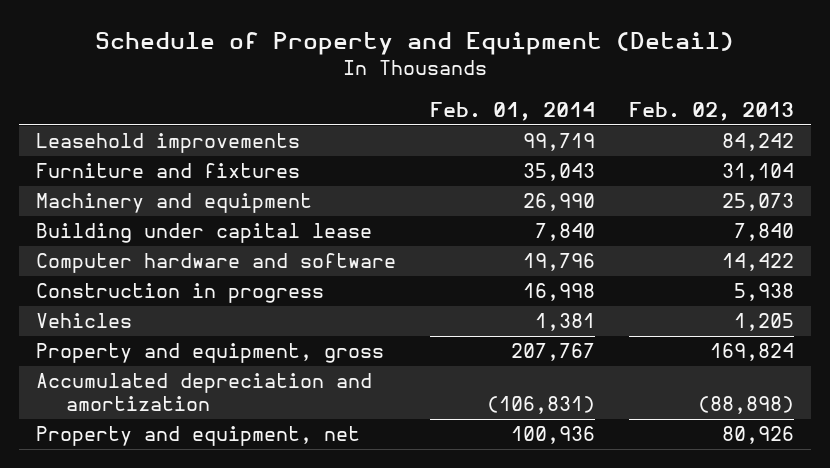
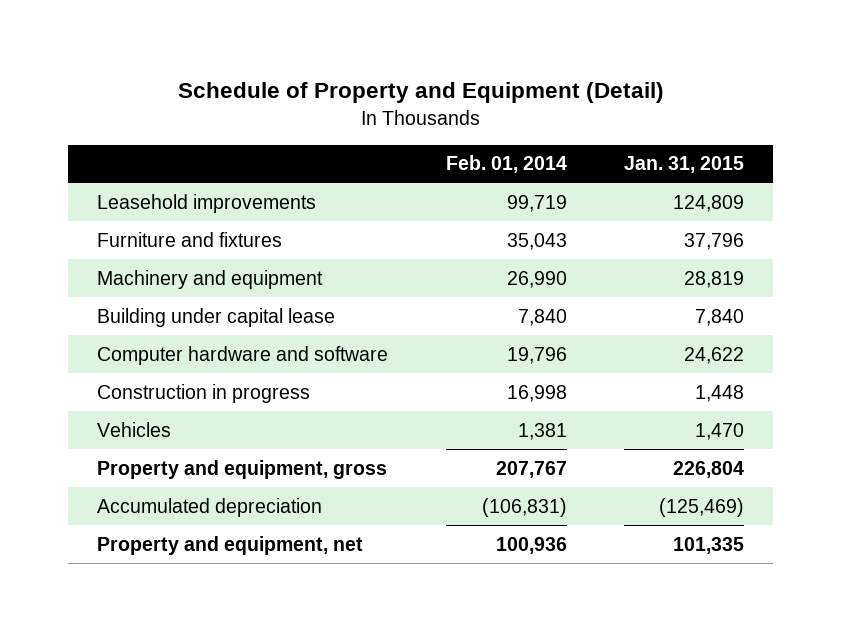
[628,101,794,121] Feb. 02, 2013 -> none
none -> [624,156,745,174] Jan. 31, 2015
[36,373,373,411] Accumulated depreciation and amortization -> [96,497,322,517] Accumulated depreciation

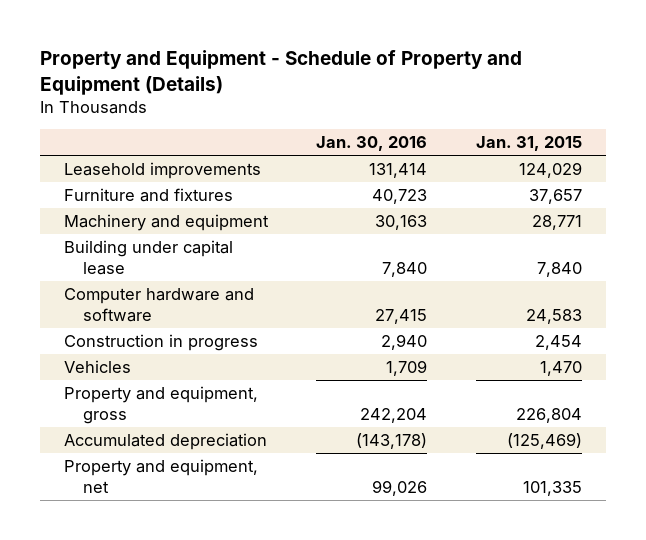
[177,82,664,104] Schedule of Property and Equipment (Detail) -> [39,50,522,95] Property and Equipment - Schedule of Property and Equipment (Details)
[445,155,567,174] Feb. 01, 2014 -> none
none -> [316,136,428,152] Jan. 30, 2016
[673,194,745,212] 124,809 -> [518,161,582,178] 124,029
[684,232,745,250] 37,796 -> [528,188,582,204] 37,657
[684,270,745,288] 28,819 -> [531,214,582,230] 28,771
[684,346,745,364] 24,622 -> [525,309,582,325] 24,583
[695,384,745,402] 1,448 -> [534,334,582,350] 2,454

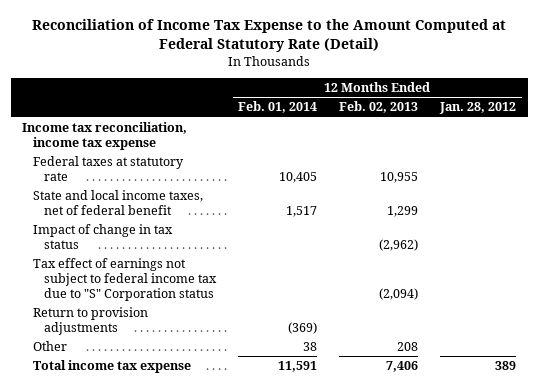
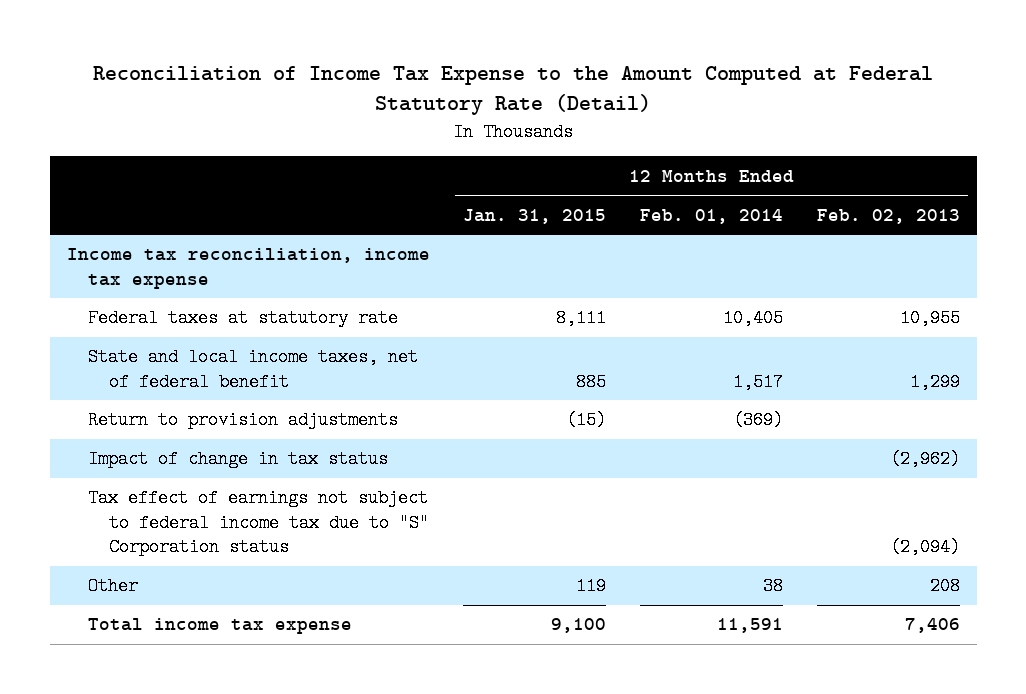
[439,102,517,115] Jan. 28, 2012 -> none
none -> [463,208,607,224] Jan. 31, 2015
[32,307,148,336] Return to provision adjustments -> [87,411,398,430] Return to provision adjustments

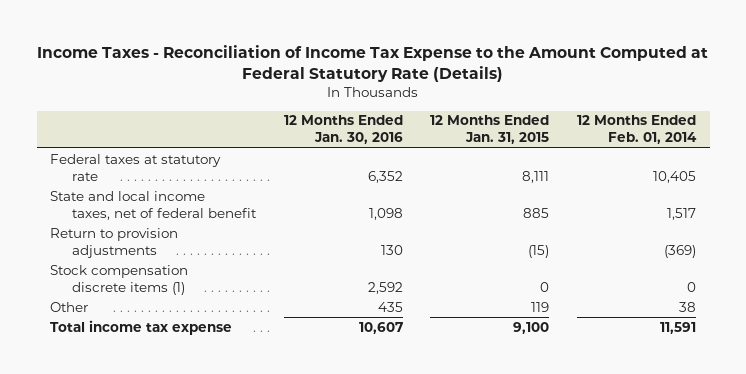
[93,66,934,116] Reconciliation of Income Tax Expense to the Amount Computed at Federal Statutory Rate (Detail) -> [37,44,709,82] Income Taxes - Reconciliation of Income Tax Expense to the Amount Computed at Federal Statutory Rate (Details)
[816,208,960,224] Feb. 02, 2013 -> none
none -> [283,115,403,145] 12 Months Ended Jan. 30, 2016
[66,248,430,289] Income tax reconciliation, income tax expense -> none
[87,450,388,469] Impact of change in tax status -> none
[87,489,430,557] Tax effect of earnings not subject to federal income tax due to "S" Corporation status -> none
none -> [50,264,189,295] Stock compensation discrete items (1)

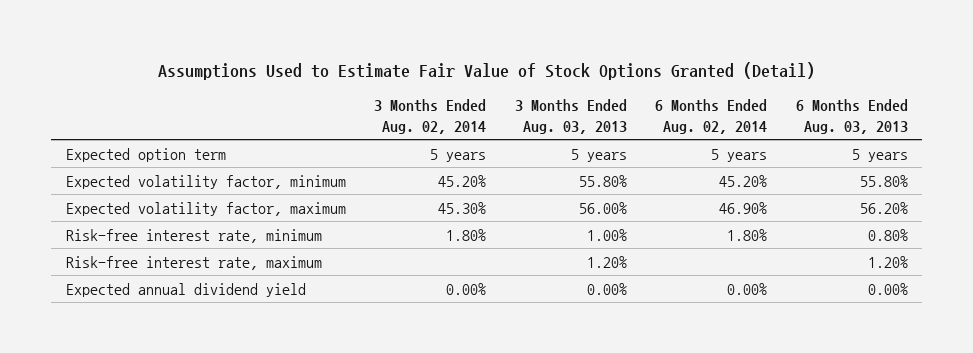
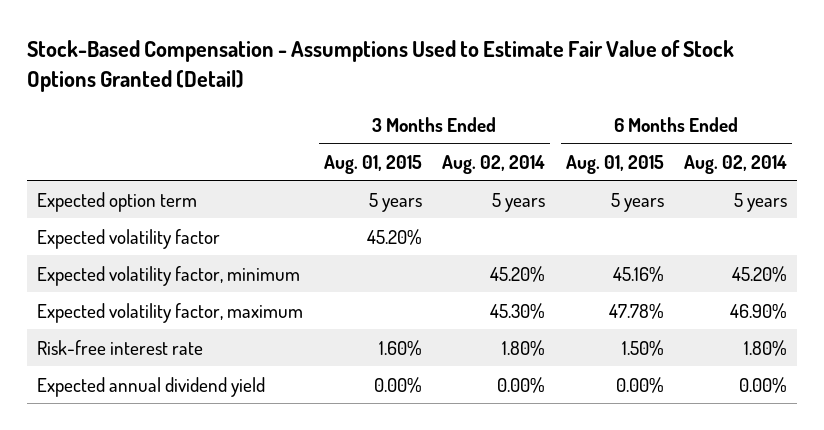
[157,61,815,80] Assumptions Used to Estimate Fair Value of Stock Options Granted (Detail) -> [27,39,735,92] Stock-Based Compensation - Assumptions Used to Estimate Fair Value of Stock Options Granted (Detail)
[514,99,627,134] 3 Months Ended Aug. 03, 2013 -> none
[795,99,908,134] 6 Months Ended Aug. 03, 2013 -> none
none -> [323,154,422,174] Aug. 01, 2015
none -> [565,154,664,174] Aug. 01, 2015
none -> [37,228,221,249] Expected volatility factor
[65,255,322,270] Risk-free interest rate, maximum -> none
[65,228,322,243] Risk-free interest rate, minimum -> [37,339,204,355] Risk-free interest rate

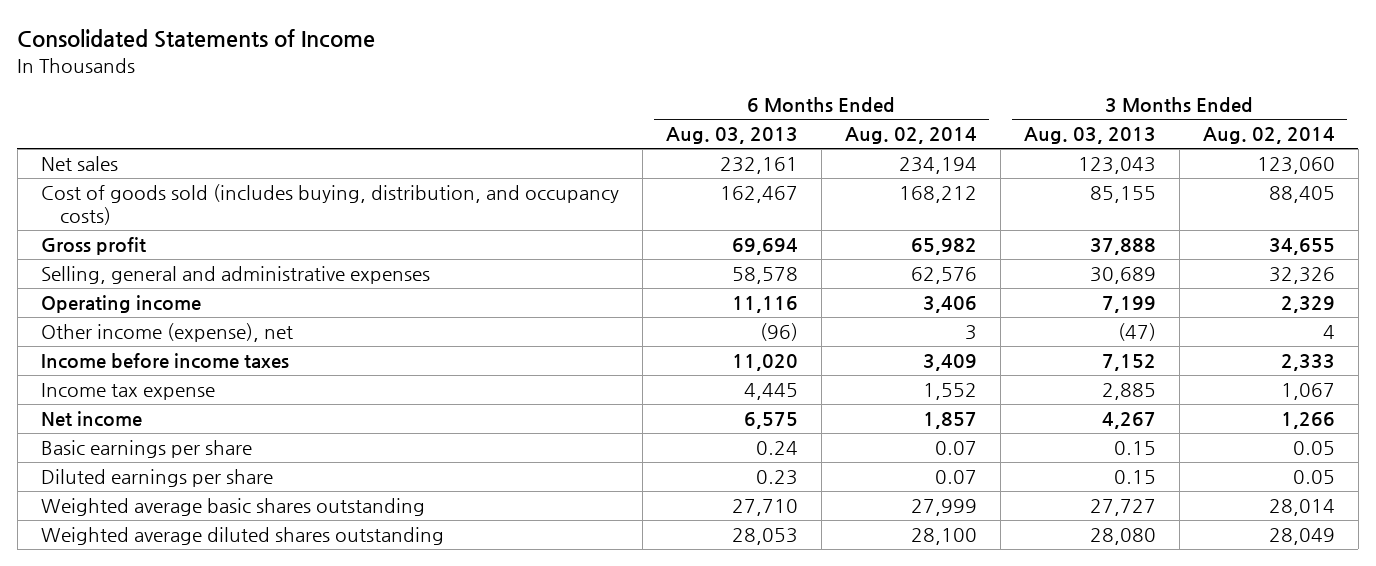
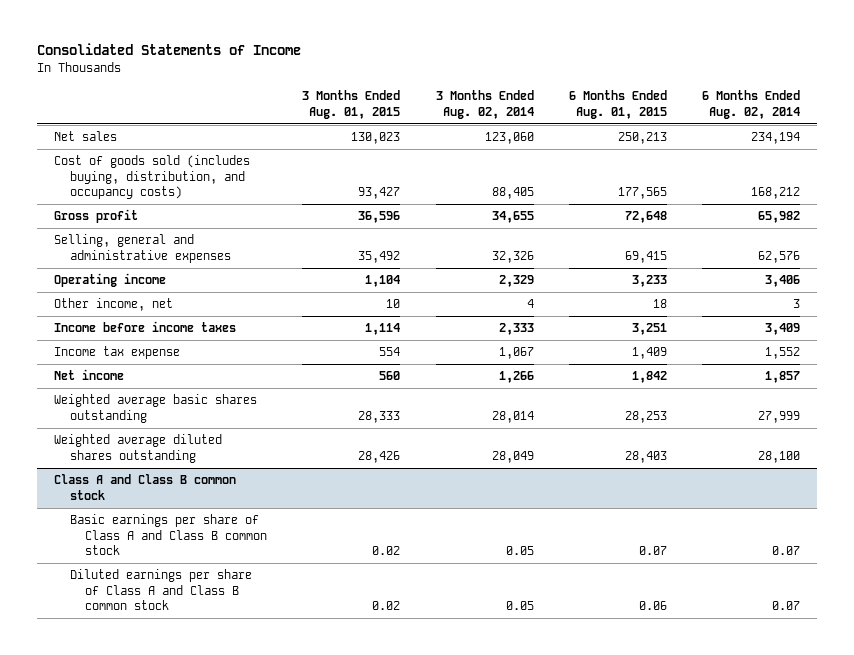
[665,127,798,145] Aug. 03, 2013 -> none
[1023,127,1156,145] Aug. 03, 2013 -> none
none -> [302,90,401,119] 3 Months Ended Aug. 01, 2015
none -> [568,90,667,119] 6 Months Ended Aug. 01, 2015
[40,322,293,342] Other income (expense), net -> [54,298,174,312] Other income, net
[40,439,252,458] Basic earnings per share -> none
[40,468,273,487] Diluted earnings per share -> none
none -> [54,474,237,500] Class A and Class B common stock
none -> [69,514,268,556] Basic earnings per share of Class A and Class B common stock
none -> [69,569,252,611] Diluted earnings per share of Class A and Class B common stock

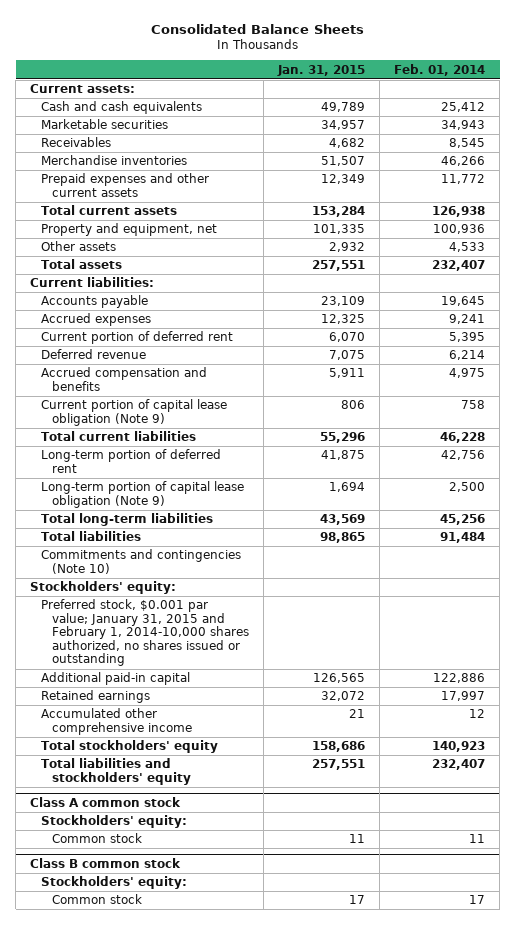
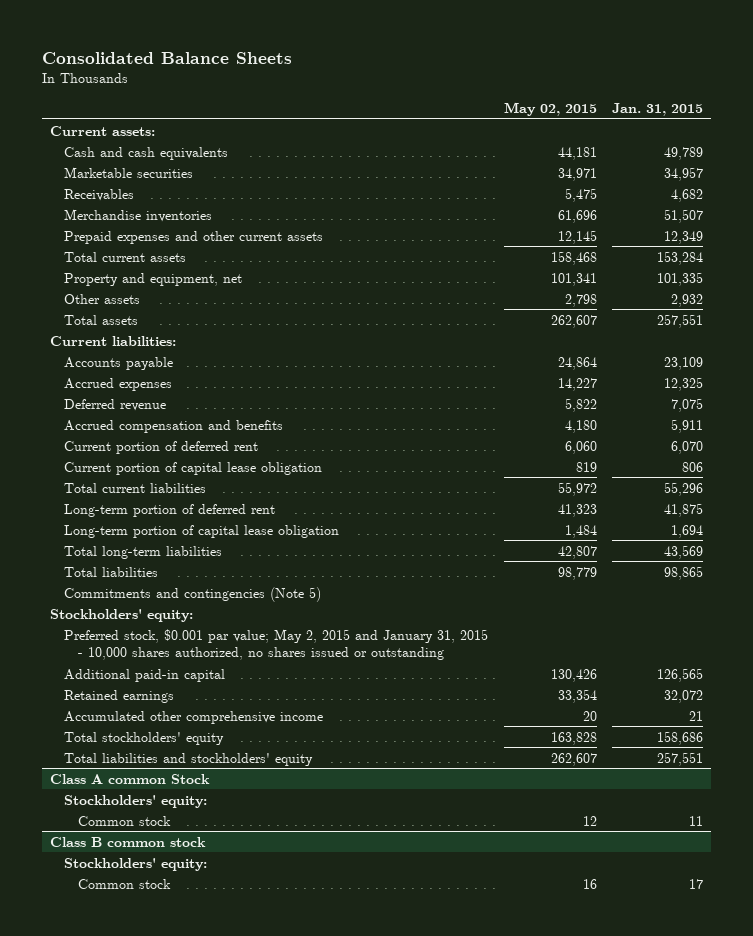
[393,63,485,76] Feb. 01, 2014 -> none
none -> [503,101,597,116] May 02, 2015
[41,331,234,345] Current portion of deferred rent -> [64,440,259,454] Current portion of deferred rent
[41,399,228,426] Current portion of capital lease obligation (Note 9) -> [64,461,323,475] Current portion of capital lease obligation
[41,481,245,508] Long-term portion of capital lease obligation (Note 9) -> [64,524,340,538] Long-term portion of capital lease obligation
[41,549,242,574] Commitments and contingencies (Note 10) -> [64,586,322,602] Commitments and contingencies (Note 5)
[41,599,249,667] Preferred stock, $0.001 par value; January 31, 2015 and February 1, 2014-10,000 shares authorized, no shares issued or outstanding -> [64,628,489,660] Preferred stock, $0.001 par value; May 2, 2015 and January 31, 2015 - 10,000 shares authorized, no shares issued or outstanding
[30,797,182,808] Class A common stock -> [49,773,210,784] Class A common Stock

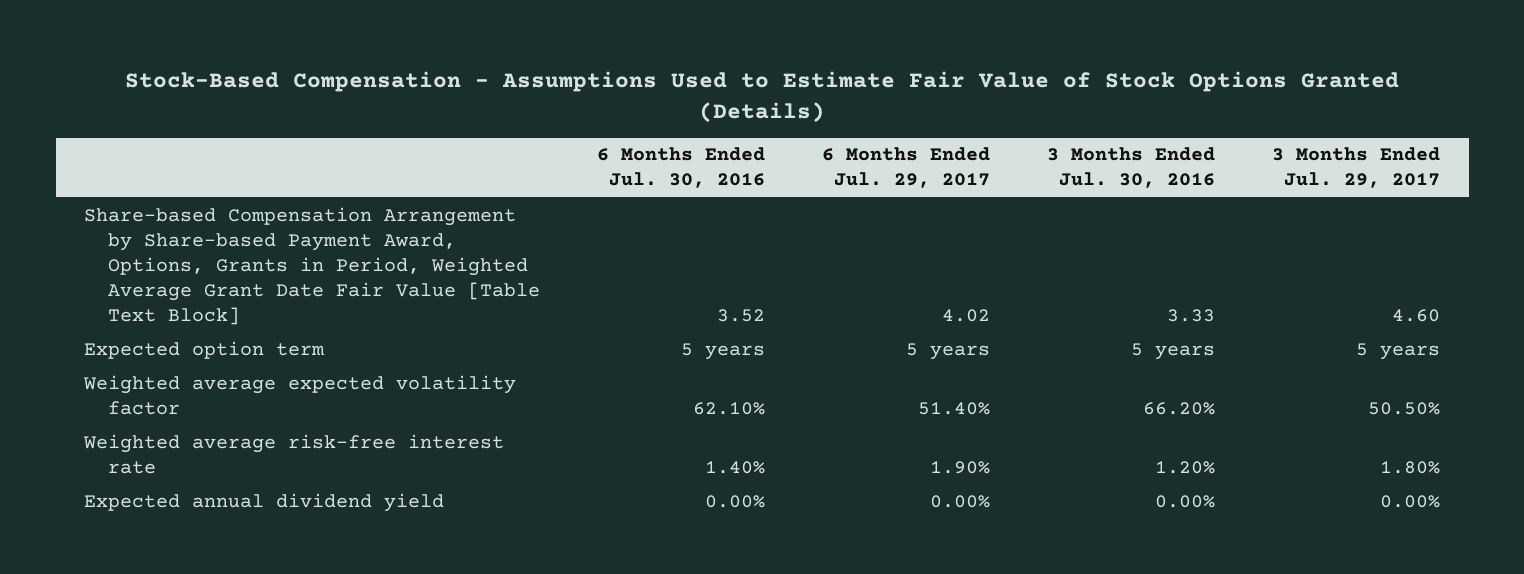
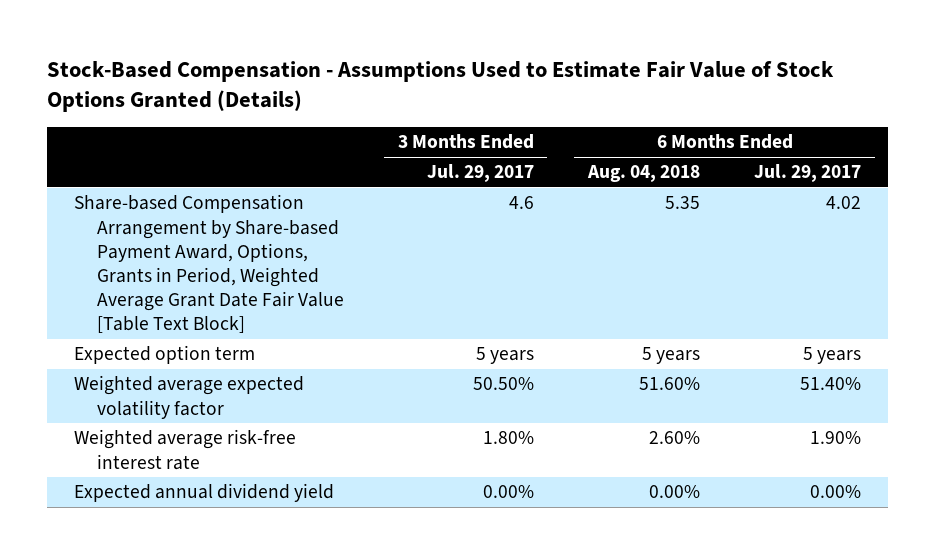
[596,147,765,189] 6 Months Ended Jul. 30, 2016 -> none
[1047,147,1216,189] 3 Months Ended Jul. 30, 2016 -> none
none -> [586,165,700,183] Aug. 04, 2018
[1392,308,1441,322] 4.60 -> [508,196,534,210] 4.6

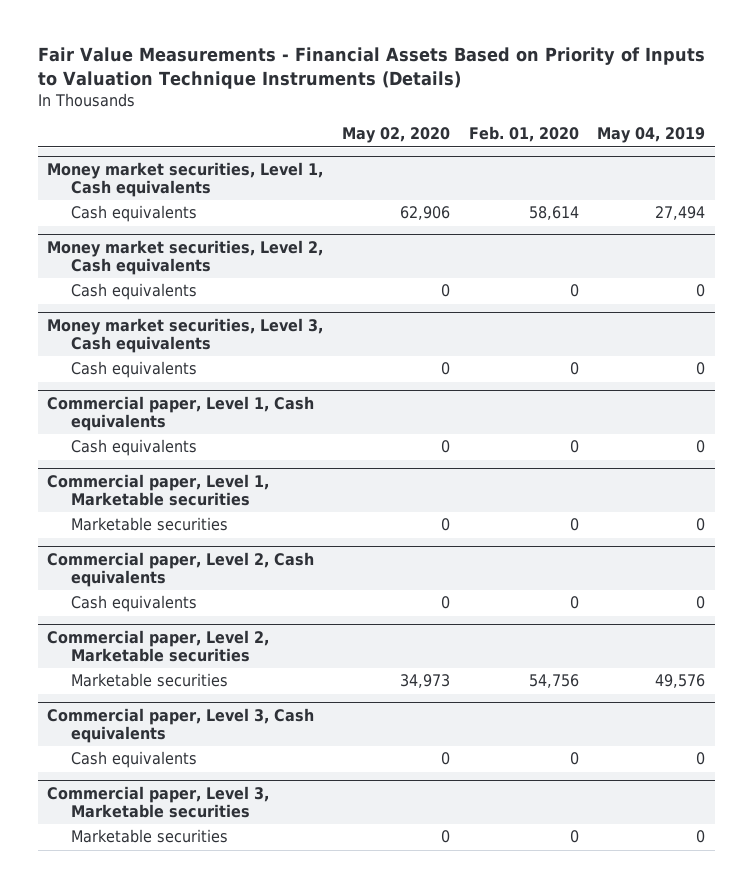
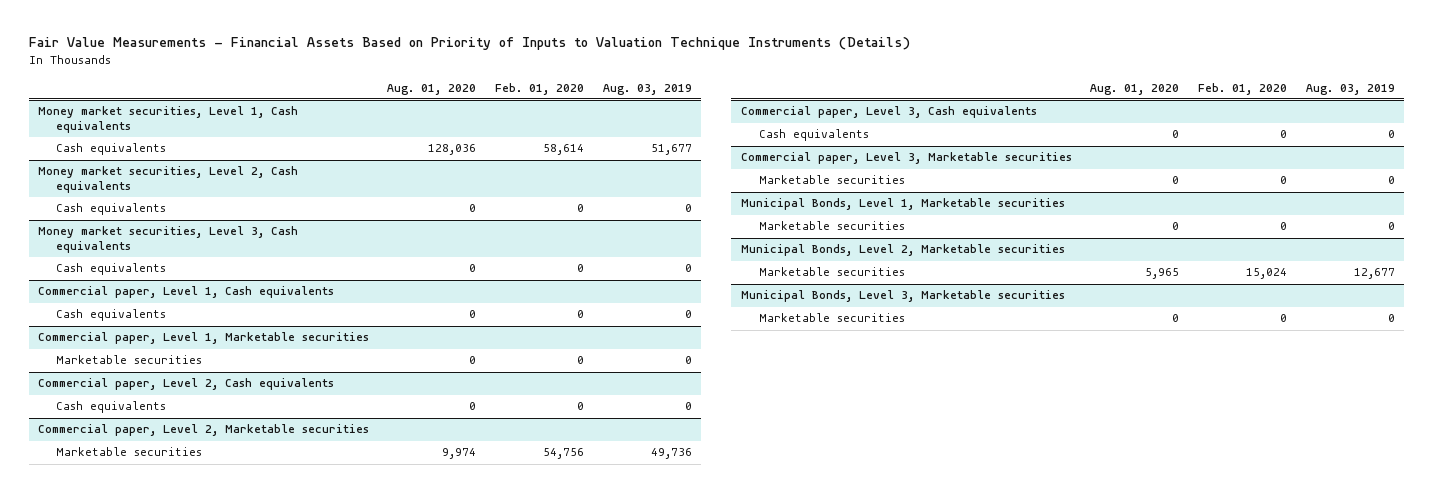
[341,127,450,144] May 02, 2020 -> none
[597,127,706,144] May 04, 2019 -> none
none -> [387,83,477,95] Aug. 01, 2020
none -> [602,83,692,95] Aug. 03, 2019
none -> [740,198,1065,211] Municipal Bonds, Level 1, Marketable securities
none -> [759,221,906,231] Marketable securities
none -> [740,244,1065,257] Municipal Bonds, Level 2, Marketable securities
none -> [759,267,906,277] Marketable securities
none -> [740,290,1065,303] Municipal Bonds, Level 3, Marketable securities
none -> [759,313,906,323] Marketable securities

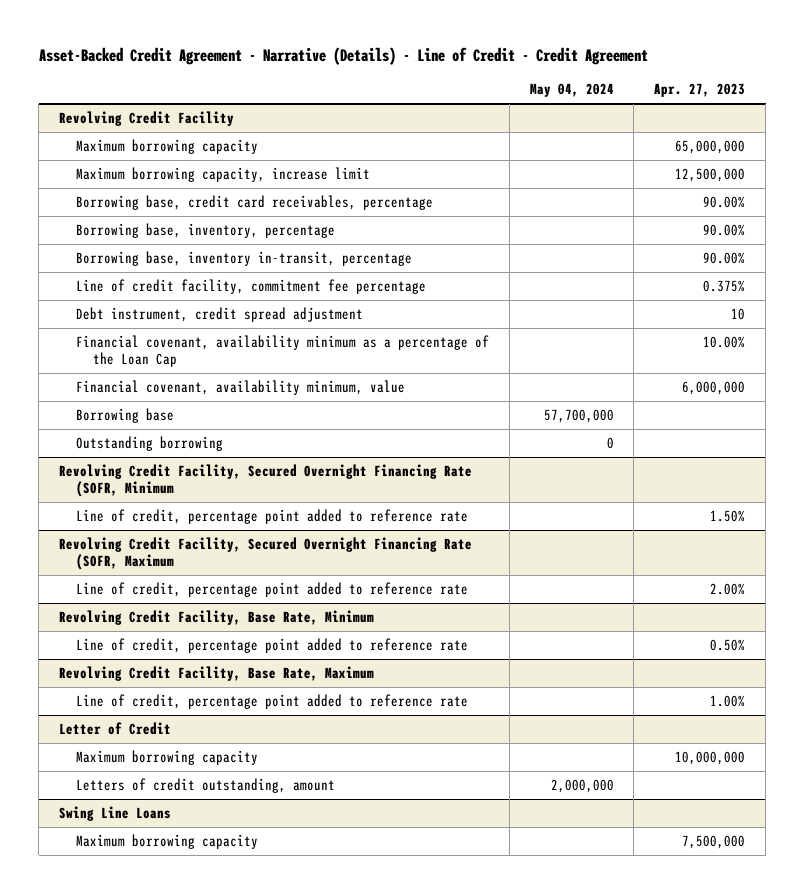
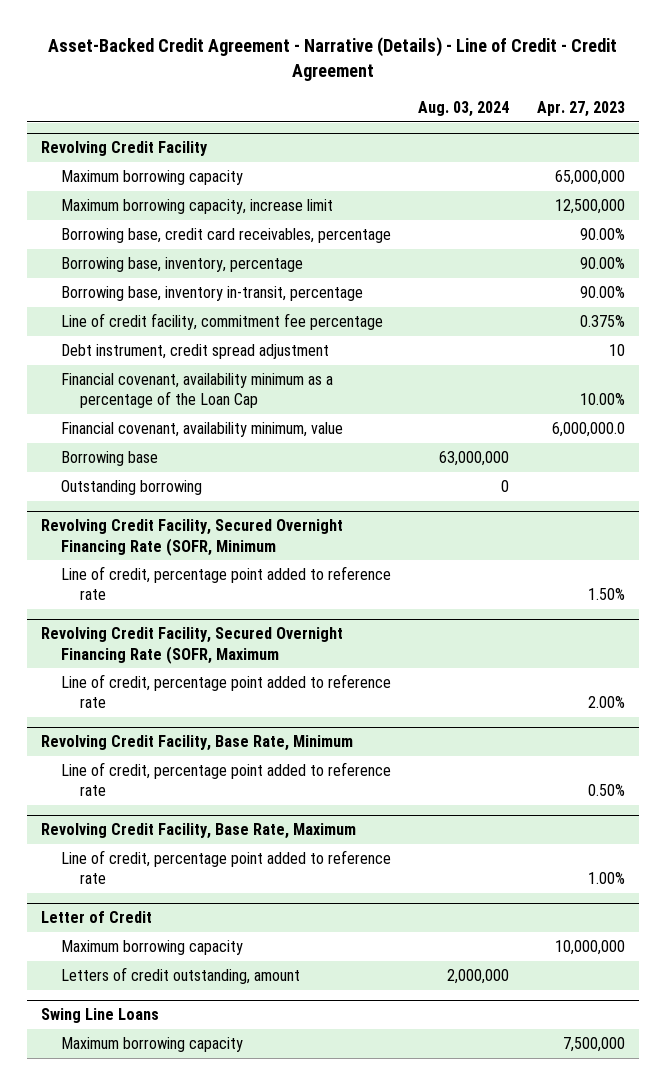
[529,83,614,98] May 04, 2024 -> none
none -> [418,100,510,117] Aug. 03, 2024
[682,380,746,395] 6,000,000 -> [551,422,625,438] 6,000,000.0

